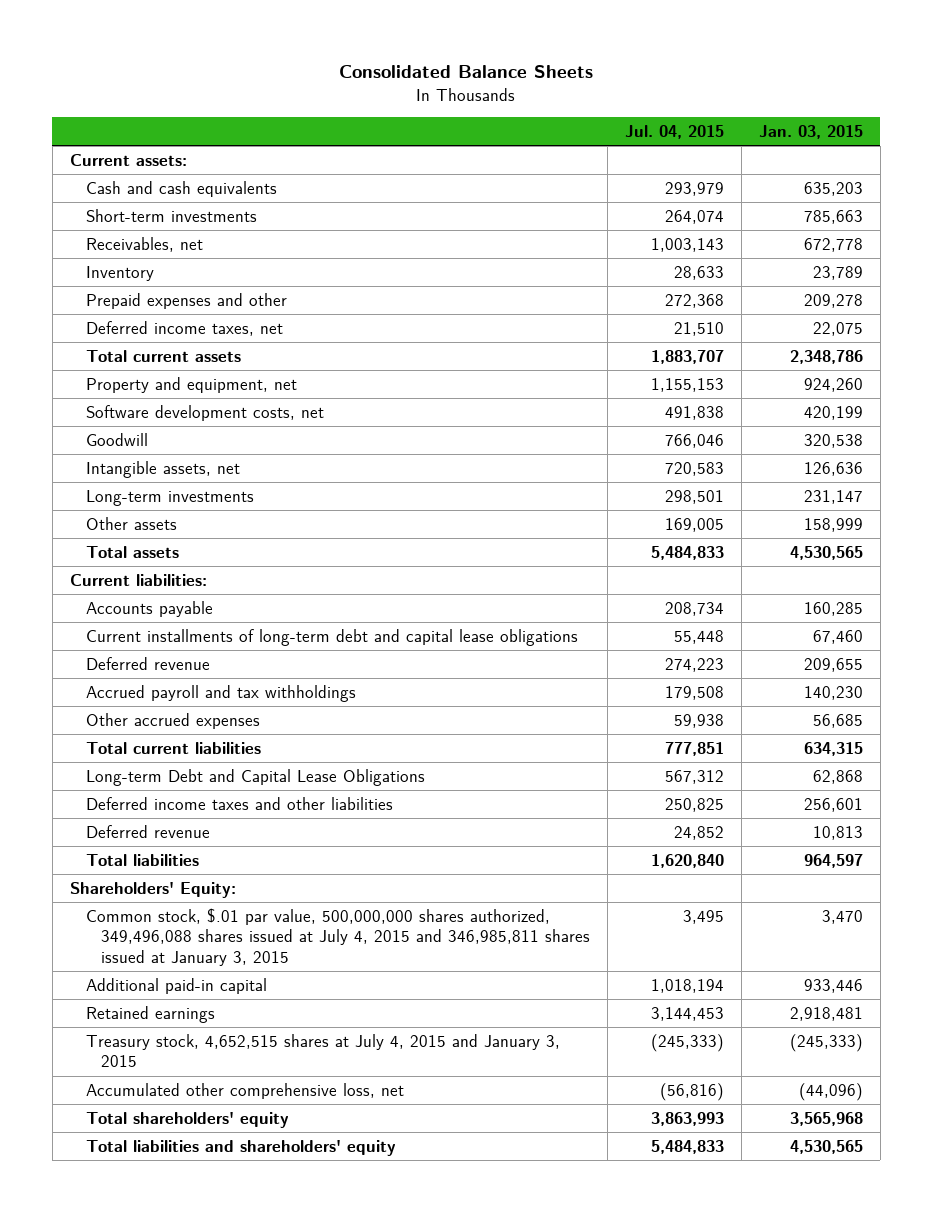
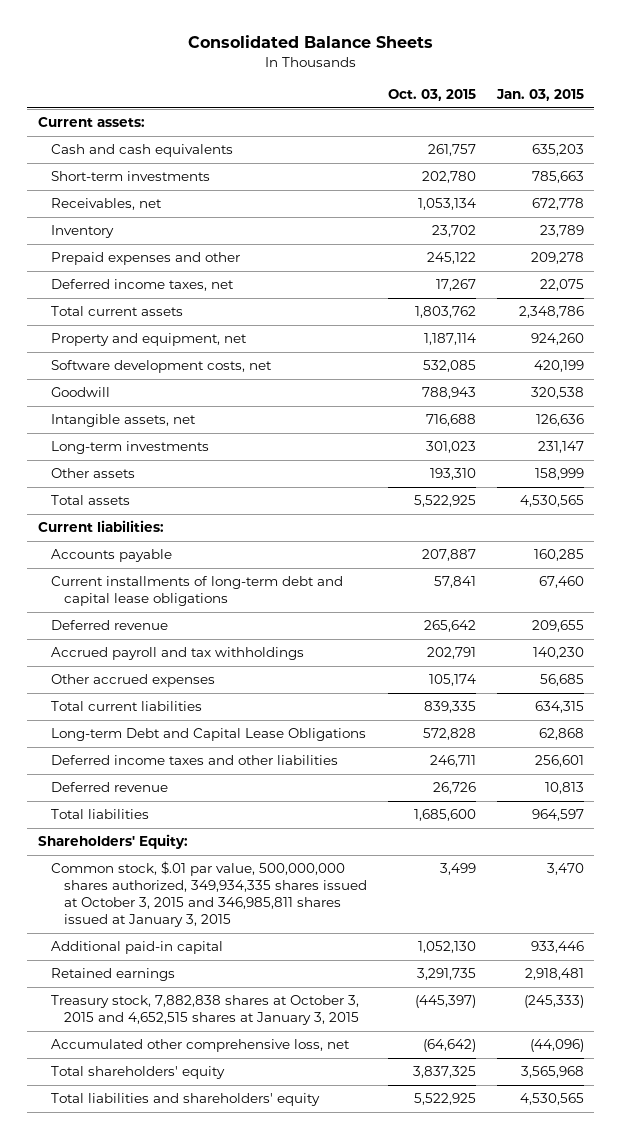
[625,124,725,139] Jul. 04, 2015 -> none
none -> [387,89,476,102] Oct. 03, 2015
[85,907,591,966] Common stock, $.01 par value, 500,000,000 shares authorized, 349,496,088 shares issued at July 4, 2015 and 346,985,811 shares issued at January 3, 2015 -> [50,861,367,927] Common stock, $.01 par value, 500,000,000 shares authorized, 349,934,335 shares issued at October 3, 2015 and 346,985,811 shares issued at January 3, 2015
[85,1033,560,1068] Treasury stock, 4,652,515 shares at July 4, 2015 and January 3, 2015 -> [50,995,359,1026] Treasury stock, 7,882,838 shares at October 3, 2015 and 4,652,515 shares at January 3, 2015

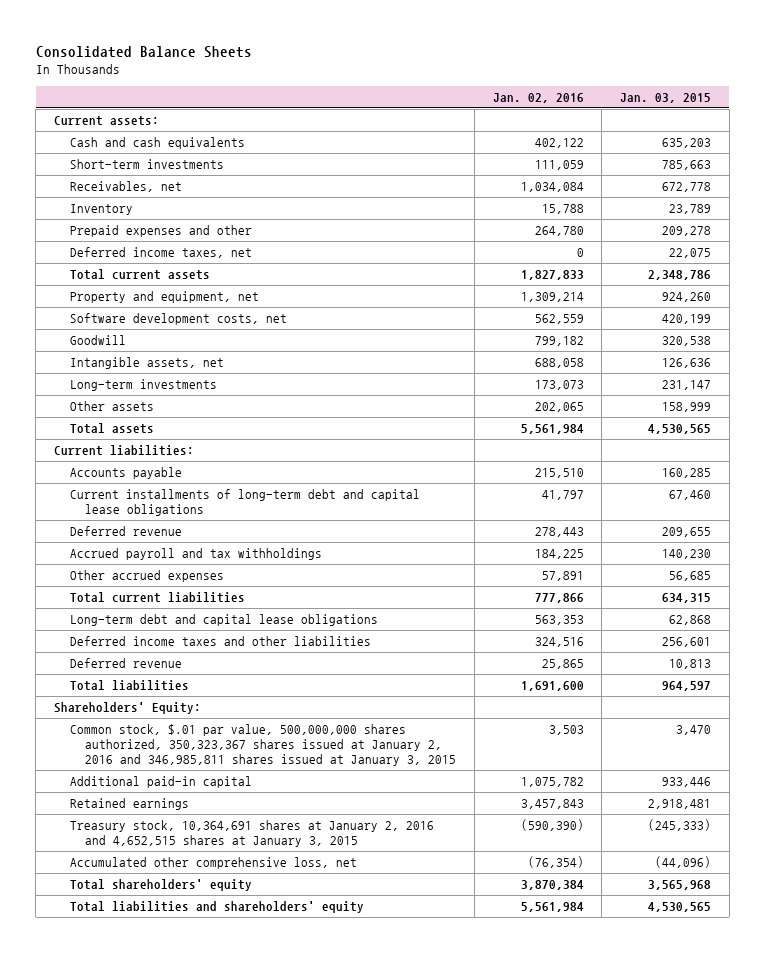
[387,89,476,102] Oct. 03, 2015 -> none
none -> [492,92,584,103] Jan. 02, 2016
[50,728,366,742] Long-term Debt and Capital Lease Obligations -> [69,614,378,627] Long-term debt and capital lease obligations
[50,861,367,927] Common stock, $.01 par value, 500,000,000 shares authorized, 349,934,335 shares issued at October 3, 2015 and 346,985,811 shares issued at January 3, 2015 -> [69,724,457,767] Common stock, $.01 par value, 500,000,000 shares authorized, 350,323,367 shares issued at January 2, 2016 and 346,985,811 shares issued at January 3, 2015
[50,995,359,1026] Treasury stock, 7,882,838 shares at October 3, 2015 and 4,652,515 shares at January 3, 2015 -> [69,820,434,848] Treasury stock, 10,364,691 shares at January 2, 2016 and 4,652,515 shares at January 3, 2015

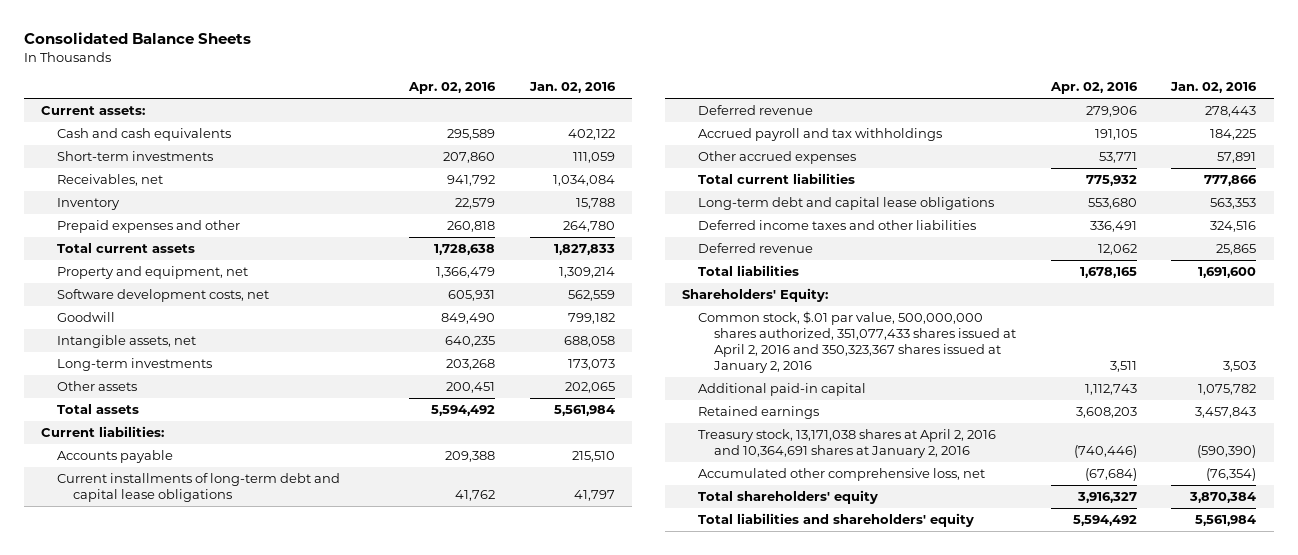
[620,92,712,103] Jan. 03, 2015 -> none
none -> [408,82,497,95] Apr. 02, 2016
[69,247,252,259] Deferred income taxes, net -> none
[69,724,457,767] Common stock, $.01 par value, 500,000,000 shares authorized, 350,323,367 shares issued at January 2, 2016 and 346,985,811 shares issued at January 3, 2015 -> [698,311,1017,374] Common stock, $.01 par value, 500,000,000 shares authorized, 351,077,433 shares issued at April 2, 2016 and 350,323,367 shares issued at January 2, 2016
[69,820,434,848] Treasury stock, 10,364,691 shares at January 2, 2016 and 4,652,515 shares at January 3, 2015 -> [698,429,997,459] Treasury stock, 13,171,038 shares at April 2, 2016 and 10,364,691 shares at January 2, 2016

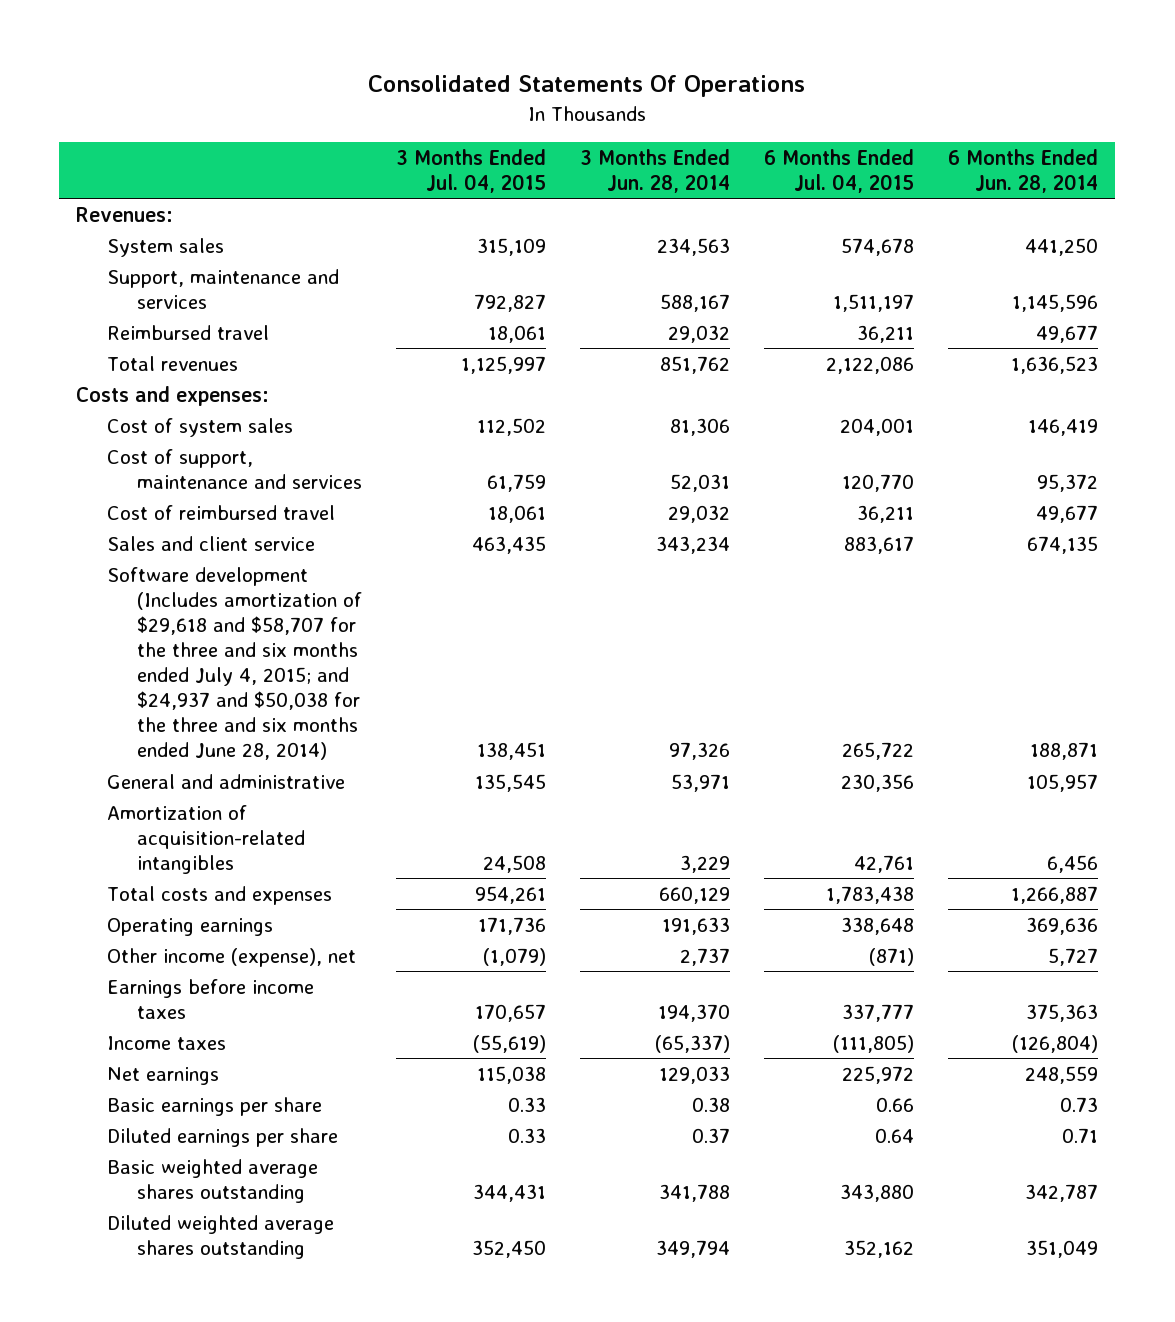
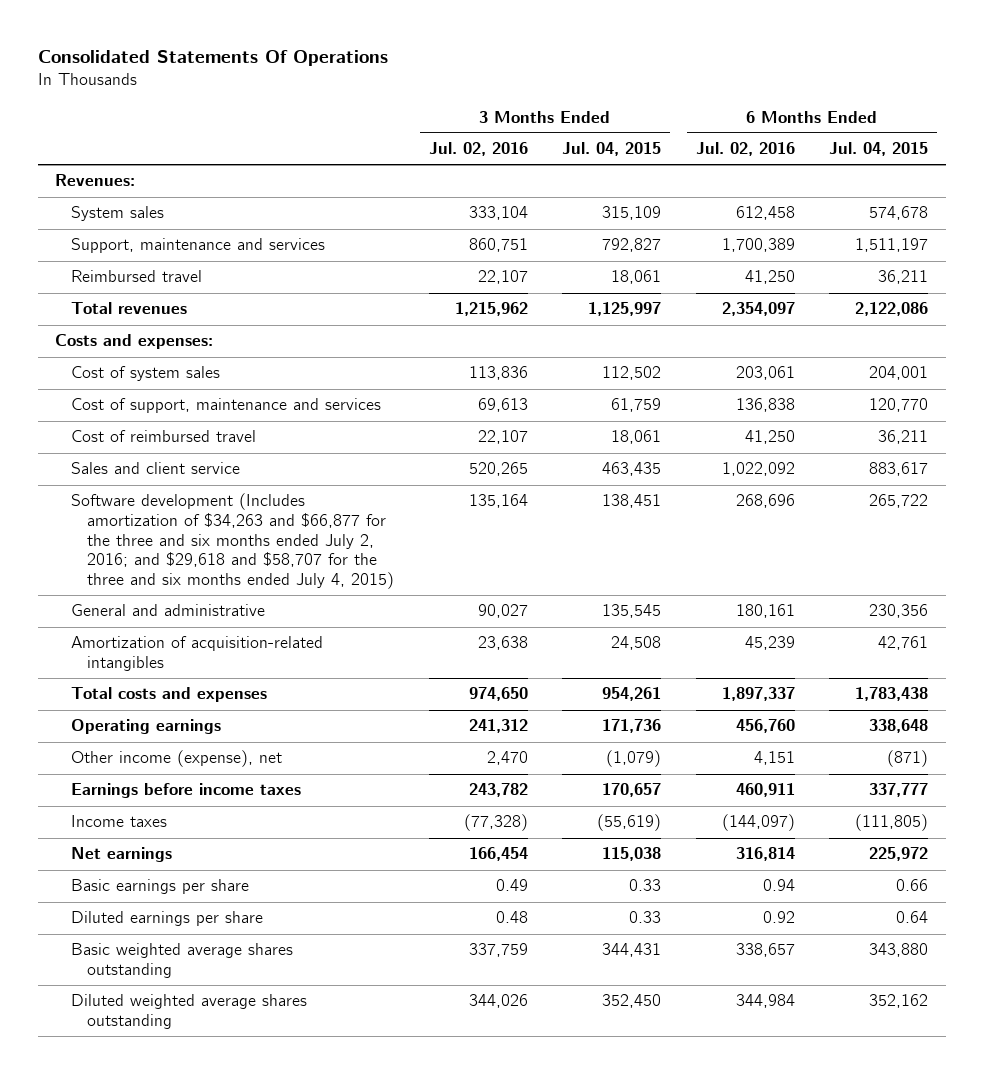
[580,148,731,193] 3 Months Ended Jun. 28, 2014 -> none
[948,148,1099,193] 6 Months Ended Jun. 28, 2014 -> none
none -> [428,142,528,157] Jul. 02, 2016
none -> [695,142,795,157] Jul. 02, 2016
[106,566,363,761] Software development (Includes amortization of $29,618 and $58,707 for the three and six months ended July 4, 2015; and $24,937 and $50,038 for the three and six months ended June 28, 2014) -> [71,493,395,590] Software development (Includes amortization of $34,263 and $66,877 for the three and six months ended July 2, 2016; and $29,618 and $58,707 for the three and six months ended July 4, 2015)

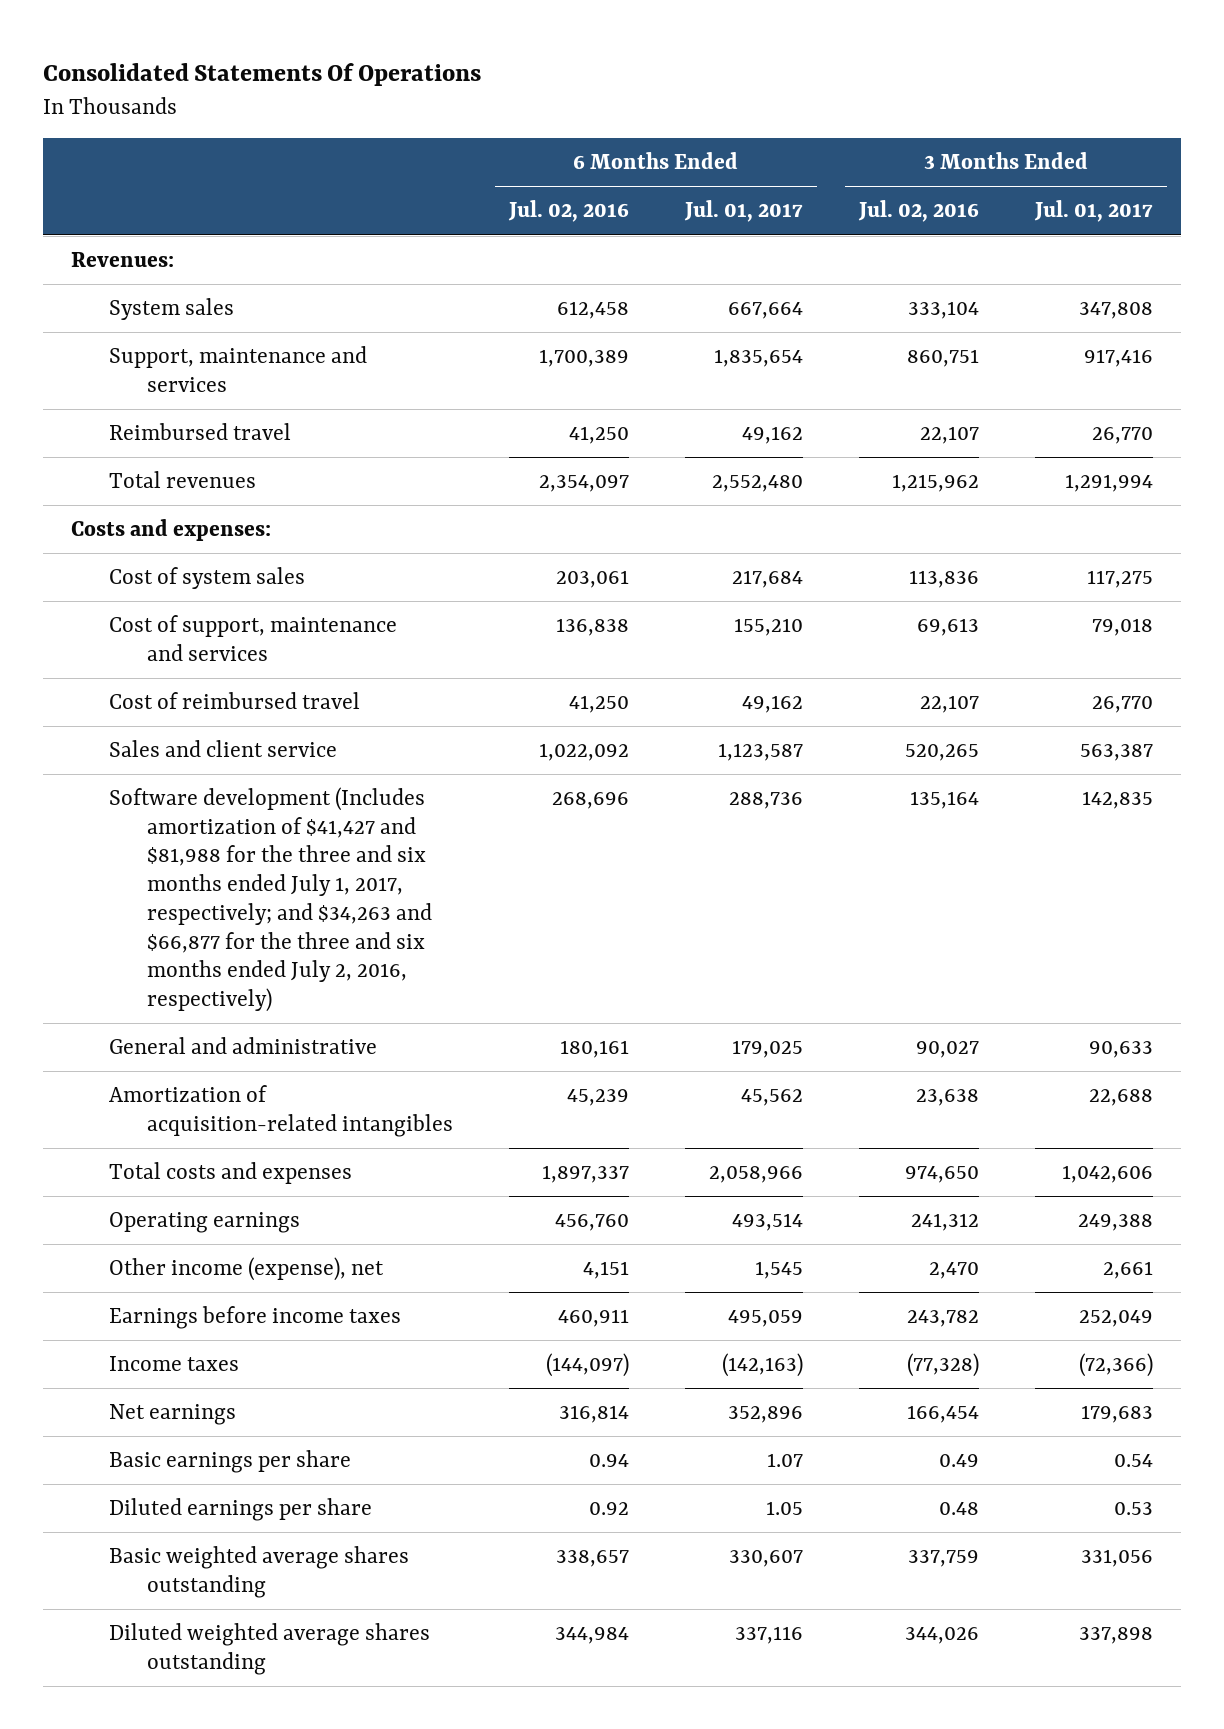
[562,142,662,157] Jul. 04, 2015 -> none
[829,142,929,157] Jul. 04, 2015 -> none
none -> [684,200,804,223] Jul. 01, 2017
none -> [1034,200,1154,223] Jul. 01, 2017
[71,493,395,590] Software development (Includes amortization of $34,263 and $66,877 for the three and six months ended July 2, 2016; and $29,618 and $58,707 for the three and six months ended July 4, 2015) -> [109,787,433,1013] Software development (Includes amortization of $41,427 and $81,988 for the three and six months ended July 1, 2017, respectively; and $34,263 and $66,877 for the three and six months ended July 2, 2016, respectively)

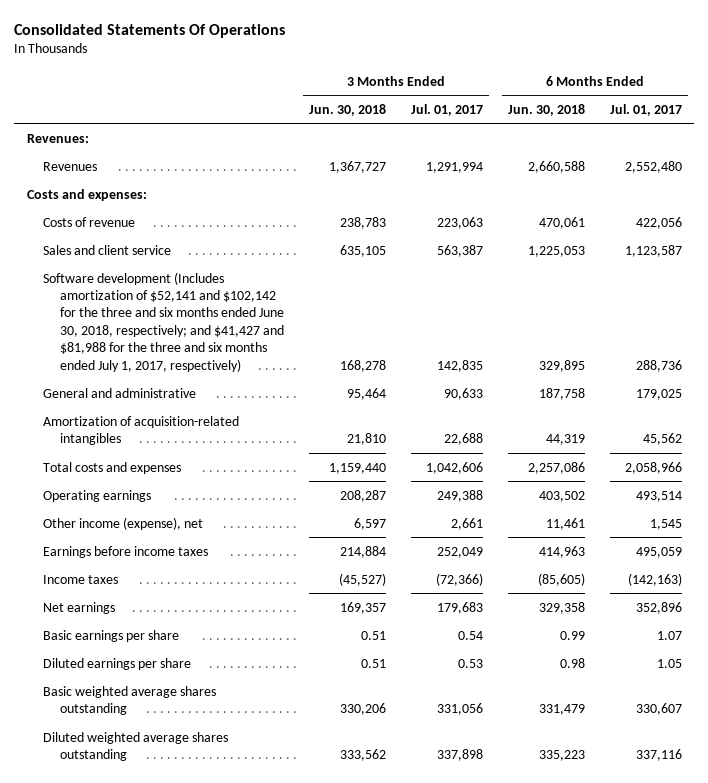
[508,200,630,223] Jul. 02, 2016 -> none
[858,200,980,223] Jul. 02, 2016 -> none
none -> [309,103,387,116] Jun. 30, 2018
none -> [507,103,585,116] Jun. 30, 2018
[109,298,235,321] System sales -> none
[109,346,368,392] Support, maintenance and services -> none
[109,423,292,441] Reimbursed travel -> none
[109,471,257,489] Total revenues -> [43,161,98,171] Revenues
[109,615,398,661] Cost of support, maintenance and services -> none
[109,692,361,710] Cost of reimbursed travel -> none
[109,567,306,590] Cost of system sales -> [43,216,136,227] Costs of revenue
[732,570,804,589] 217,684 -> [635,216,682,229] 422,056
[1087,570,1154,589] 117,275 -> [437,216,484,229] 223,063
[109,787,433,1013] Software development (Includes amortization of $41,427 and $81,988 for the three and six months ended July 1, 2017, respectively; and $34,263 and $66,877 for the three and six months ended July 2, 2016, respectively) -> [43,271,285,372] Software development (Includes amortization of $52,141 and $102,142 for the three and six months ended June 30, 2018, respectively; and $41,427 and $81,988 for the three and six months ended July 1, 2017, respectively)

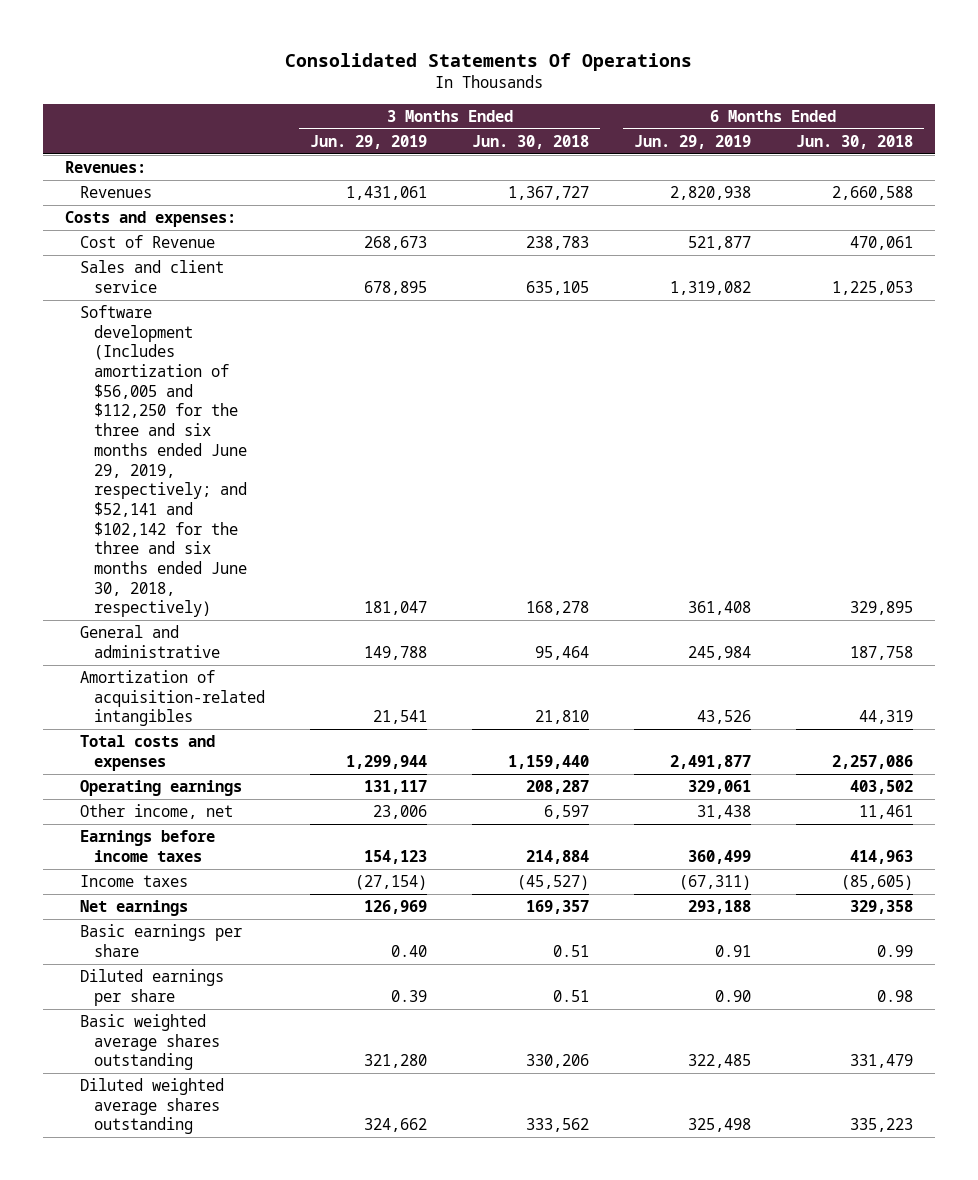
[411,103,484,116] Jul. 01, 2017 -> none
[609,103,682,116] Jul. 01, 2017 -> none
none -> [310,134,428,149] Jun. 29, 2019
none -> [633,134,751,149] Jun. 29, 2019
[43,216,136,227] Costs of revenue -> [79,235,215,249] Cost of Revenue
[43,271,285,372] Software development (Includes amortization of $52,141 and $102,142 for the three and six months ended June 30, 2018, respectively; and $41,427 and $81,988 for the three and six months ended July 1, 2017, respectively) -> [79,305,248,618] Software development (Includes amortization of $56,005 and $112,250 for the three and six months ended June 29, 2019, respectively; and $52,141 and $102,142 for the three and six months ended June 30, 2018, respectively)
[43,516,204,530] Other income (expense), net -> [79,804,233,820] Other income, net

